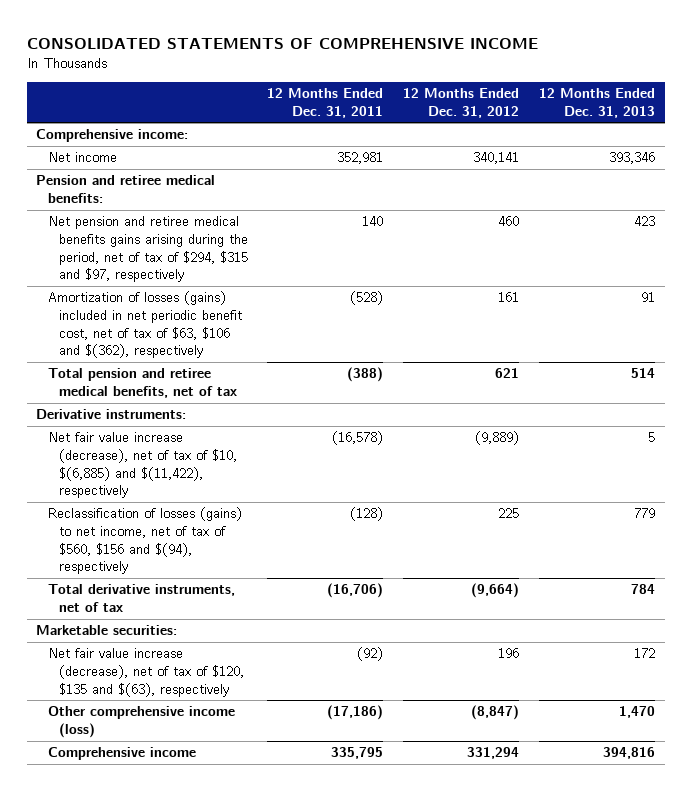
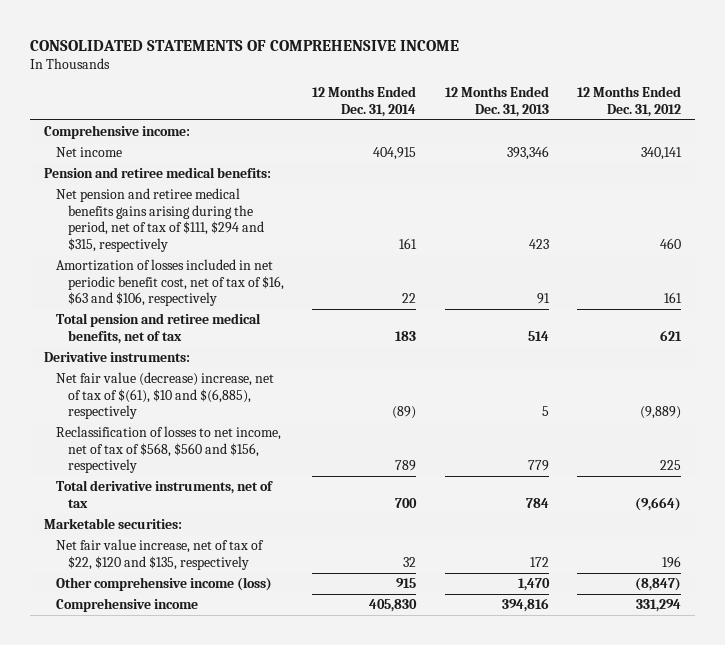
[267,88,384,118] 12 Months Ended Dec. 31, 2011 -> none
none -> [312,85,417,117] 12 Months Ended Dec. 31, 2014
[47,216,248,283] Net pension and retiree medical benefits gains arising during the period, net of tax of $294, $315 and $97, respectively -> [55,187,264,253] Net pension and retiree medical benefits gains arising during the period, net of tax of $111, $294 and $315, respectively
[47,291,242,359] Amortization of losses (gains) included in net periodic benefit cost, net of tax of $63, $106 and $(362), respectively -> [55,258,284,307] Amortization of losses included in net periodic benefit cost, net of tax of $16, $63 and $106, respectively
[47,432,237,499] Net fair value increase (decrease), net of tax of $10, $(6,885) and $(11,422), respectively -> [55,371,274,420] Net fair value (decrease) increase, net of tax of $(61), $10 and $(6,885), respectively
[47,507,242,575] Reclassification of losses (gains) to net income, net of tax of $560, $156 and $(94), respectively -> [55,425,281,474] Reclassification of losses to net income, net of tax of $568, $560 and $156, respectively
[47,648,244,697] Net fair value increase (decrease), net of tax of $120, $135 and $(63), respectively -> [55,538,264,570] Net fair value increase, net of tax of $22, $120 and $135, respectively

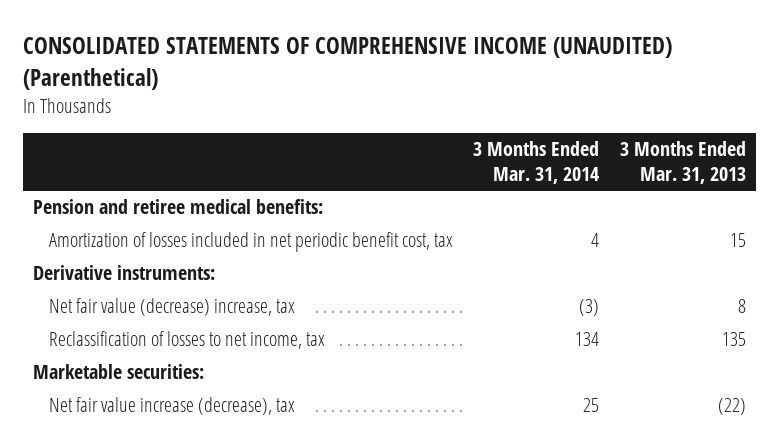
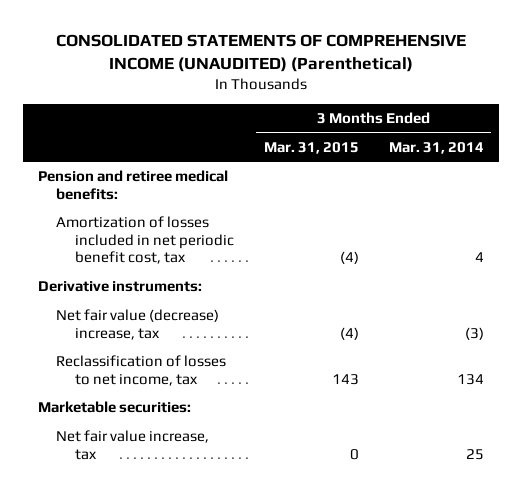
[619,141,746,185] 3 Months Ended Mar. 31, 2013 -> none
none -> [263,141,359,154] Mar. 31, 2015
[48,397,295,416] Net fair value increase (decrease), tax -> [56,430,210,460] Net fair value increase, tax

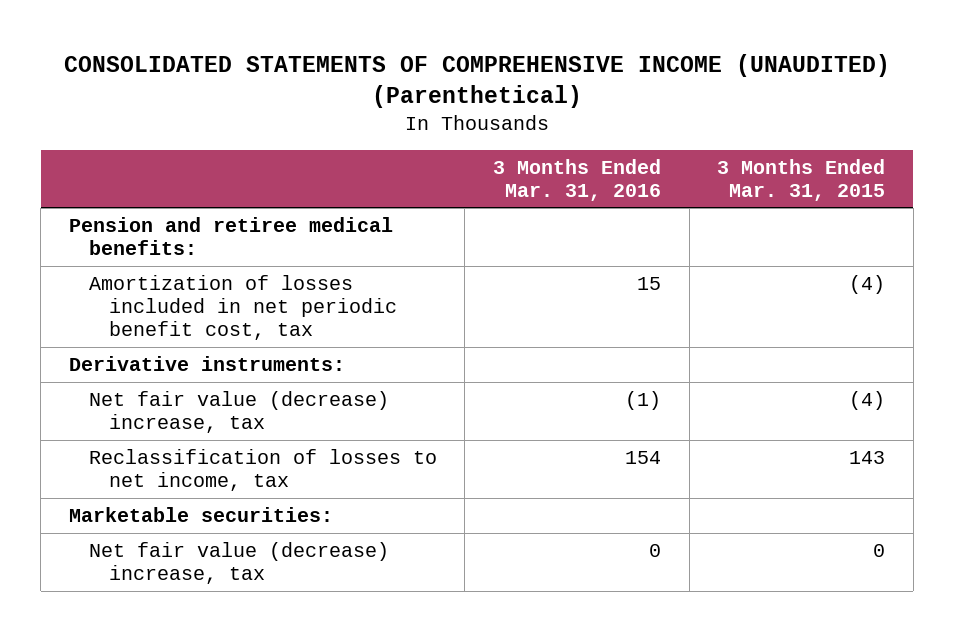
[388,141,484,154] Mar. 31, 2014 -> none
none -> [493,158,662,201] 3 Months Ended Mar. 31, 2016
[56,430,210,460] Net fair value increase, tax -> [88,541,389,584] Net fair value (decrease) increase, tax

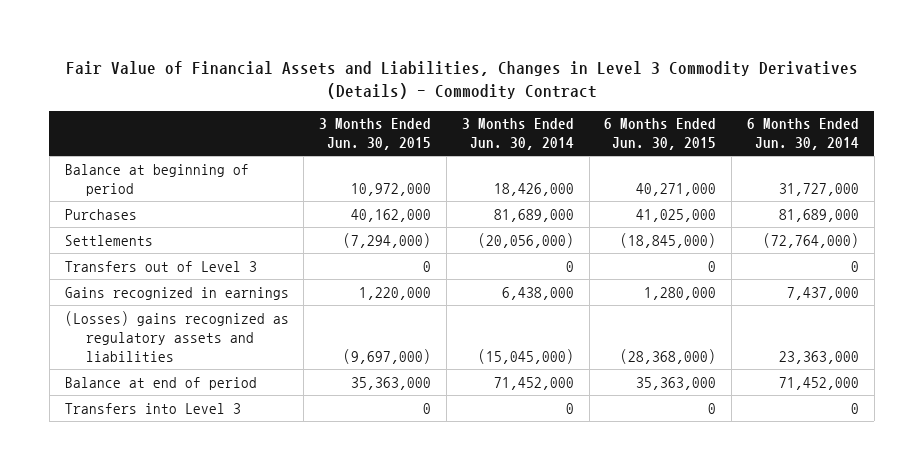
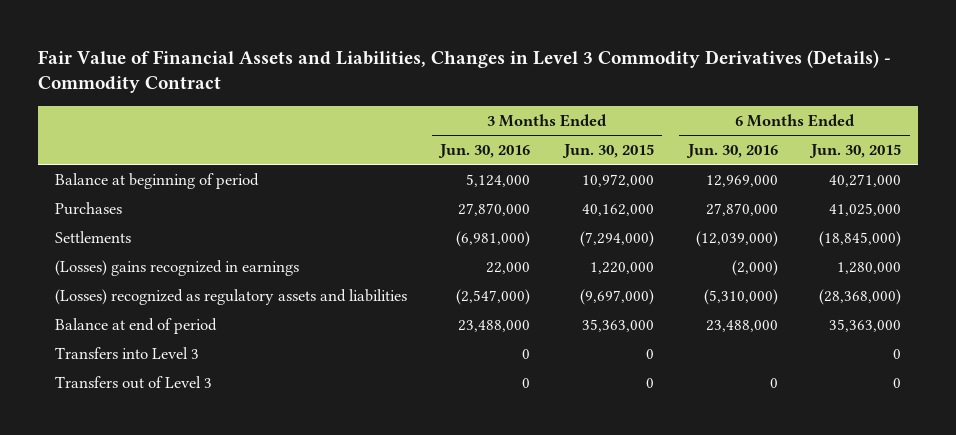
[461,118,574,151] 3 Months Ended Jun. 30, 2014 -> none
[746,118,859,151] 6 Months Ended Jun. 30, 2014 -> none
none -> [438,144,531,159] Jun. 30, 2016
none -> [685,144,778,159] Jun. 30, 2016
[64,286,289,300] Gains recognized in earnings -> [54,259,299,276] (Losses) gains recognized in earnings
[64,310,289,362] (Losses) gains recognized as regulatory assets and liabilities -> [54,288,407,305] (Losses) recognized as regulatory assets and liabilities
[64,260,257,272] Transfers out of Level 3 -> [54,375,212,389] Transfers out of Level 3

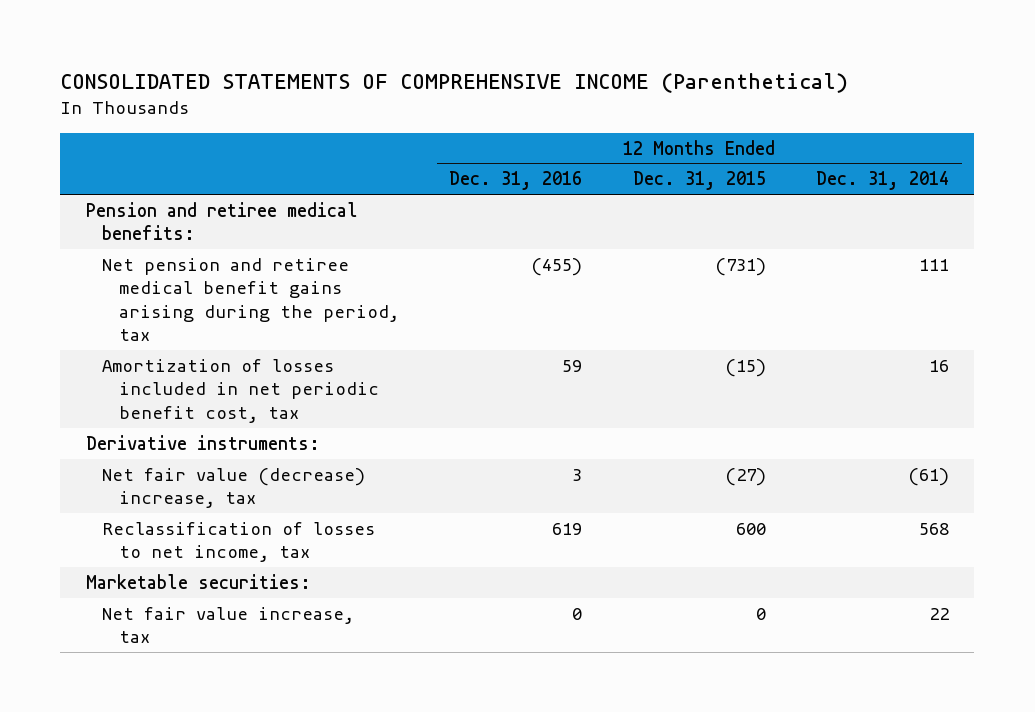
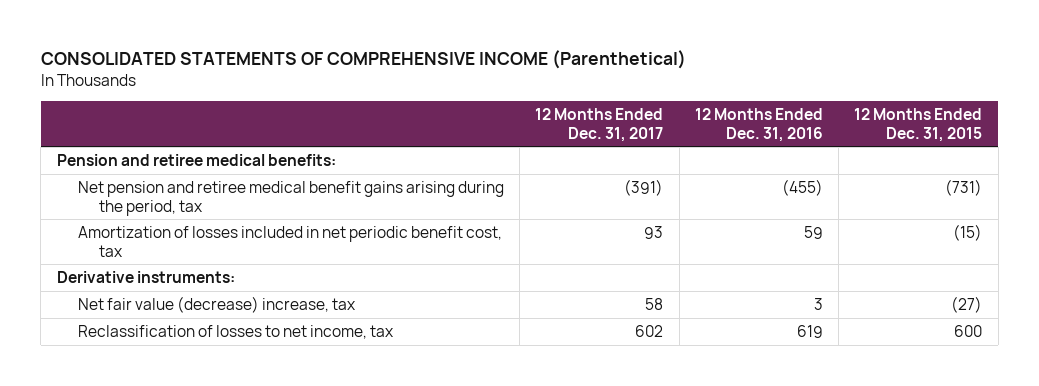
[816,171,950,191] Dec. 31, 2014 -> none
none -> [535,108,664,142] 12 Months Ended Dec. 31, 2017
[85,573,311,589] Marketable securities: -> none
[102,606,355,644] Net fair value increase, tax -> none

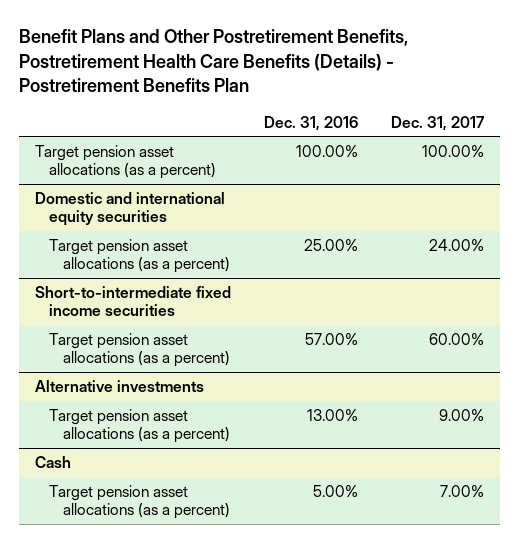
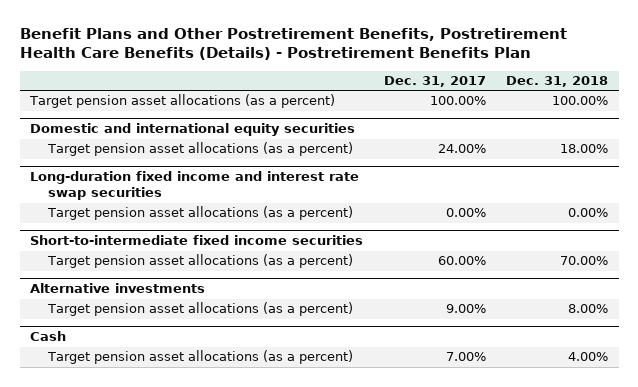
[264,115,359,131] Dec. 31, 2016 -> none
none -> [506,75,609,87] Dec. 31, 2018
none -> [30,171,360,201] Long-duration fixed income and interest rate swap securities
none -> [47,206,354,221] Target pension asset allocations (as a percent)

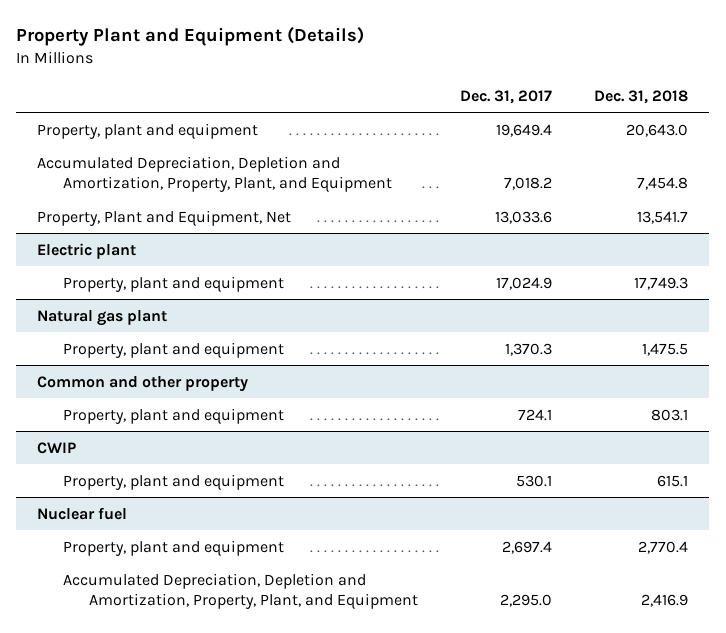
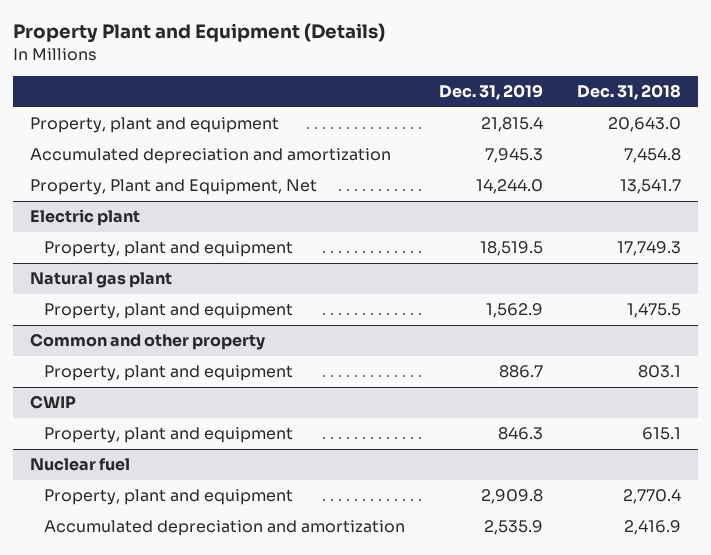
[460,89,553,104] Dec. 31, 2017 -> none
none -> [439,84,544,101] Dec. 31, 2019
[37,155,393,193] Accumulated Depreciation, Depletion and Amortization, Property, Plant, and Equipment -> [30,148,392,165] Accumulated depreciation and amortization
[63,572,418,610] Accumulated Depreciation, Depletion and Amortization, Property, Plant, and Equipment -> [44,520,406,537] Accumulated depreciation and amortization

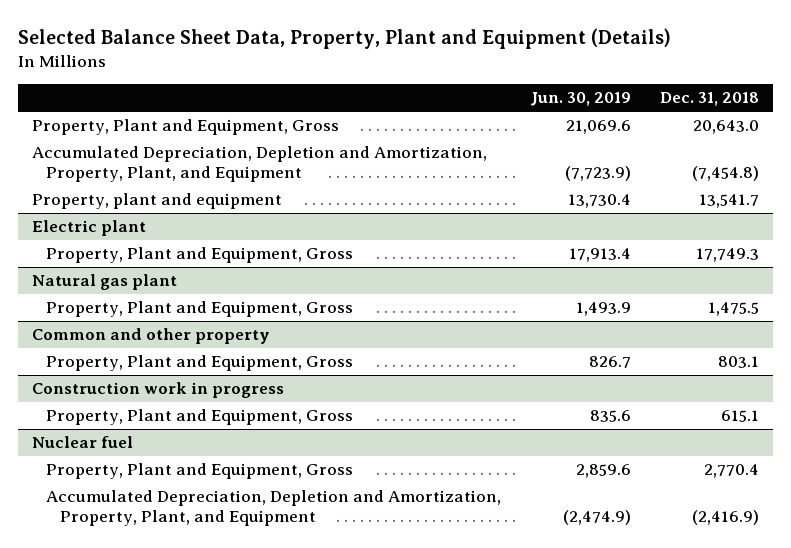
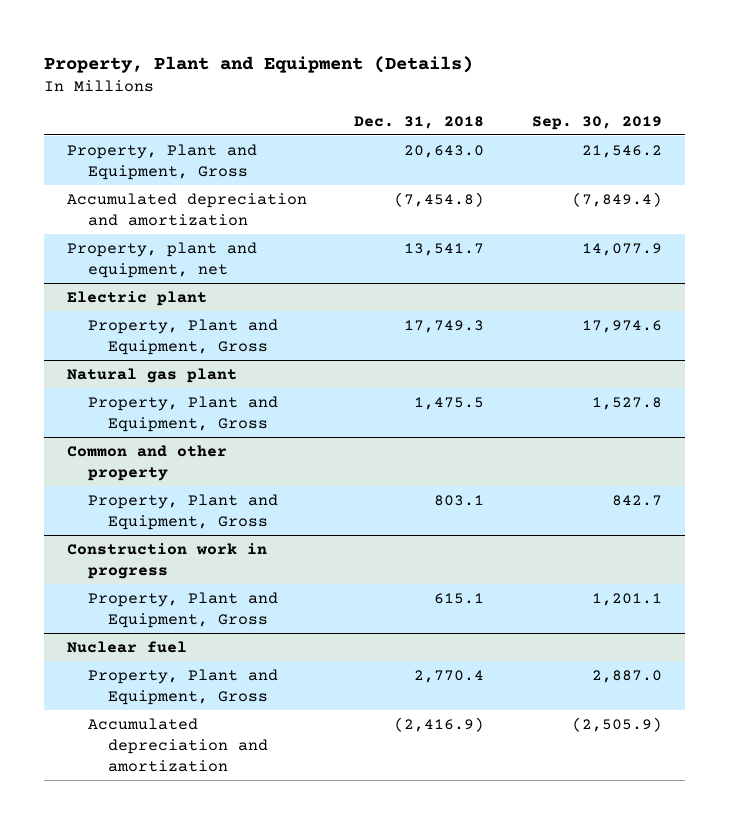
[18,28,672,50] Selected Balance Sheet Data, Property, Plant and Equipment (Details) -> [43,55,473,73] Property, Plant and Equipment (Details)
[529,92,631,107] Jun. 30, 2019 -> none
none -> [531,115,662,130] Sep. 30, 2019
[32,146,488,182] Accumulated Depreciation, Depletion and Amortization, Property, Plant, and Equipment -> [67,192,308,226] Accumulated depreciation and amortization
[32,193,283,210] Property, plant and equipment -> [67,241,258,278] Property, plant and equipment, net
[46,490,502,526] Accumulated Depreciation, Depletion and Amortization, Property, Plant, and Equipment -> [87,717,268,772] Accumulated depreciation and amortization

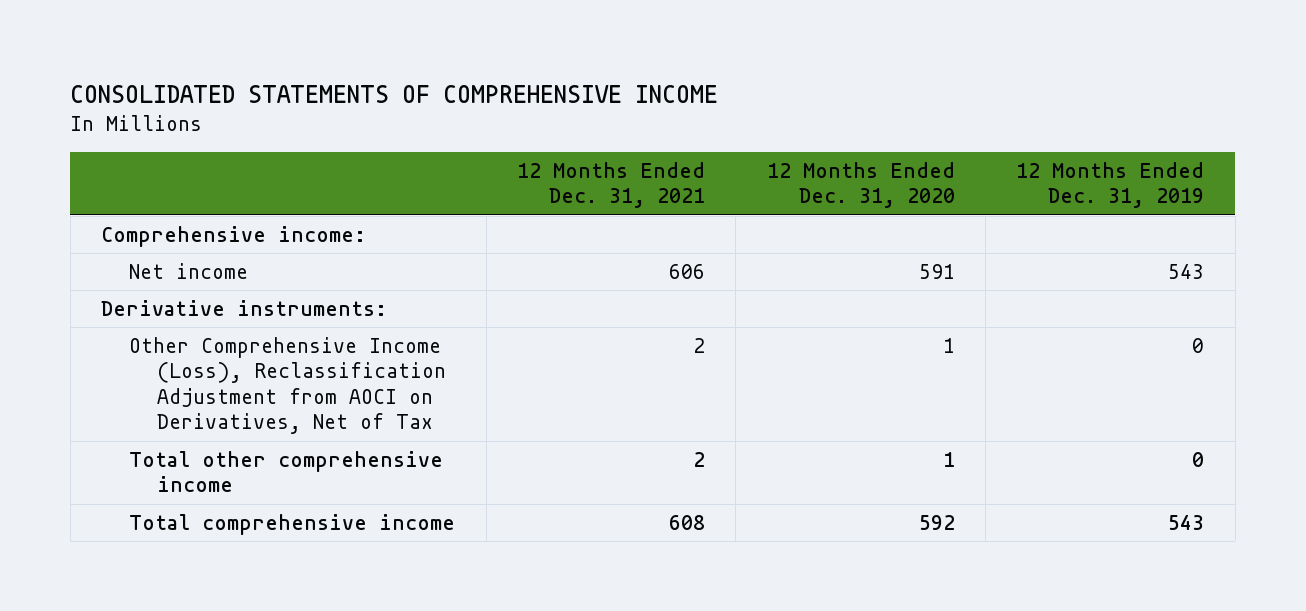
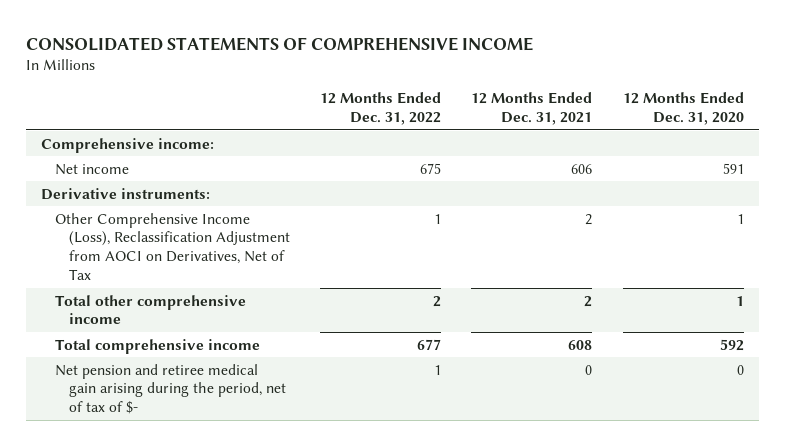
[1016,161,1205,209] 12 Months Ended Dec. 31, 2019 -> none
none -> [319,92,441,126] 12 Months Ended Dec. 31, 2022
none -> [54,363,286,415] Net pension and retiree medical gain arising during the period, net of tax of $-

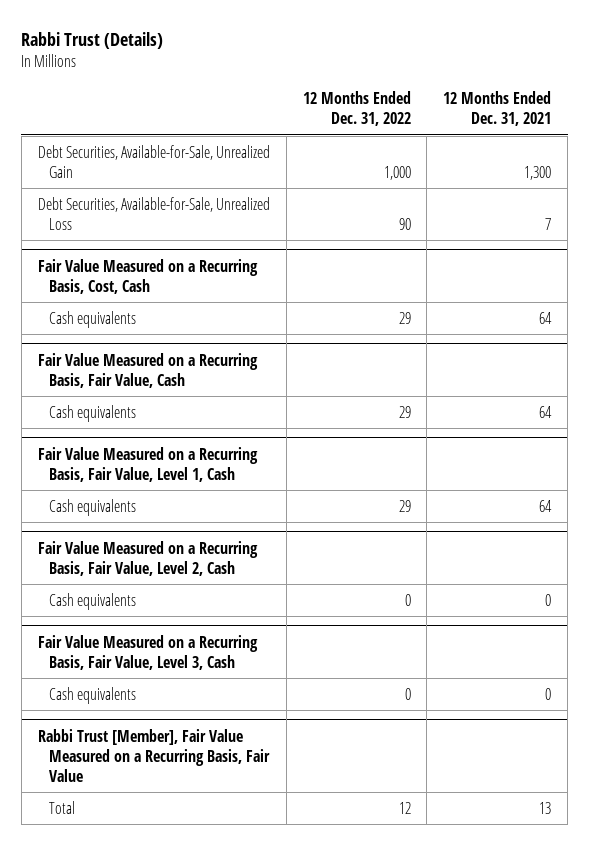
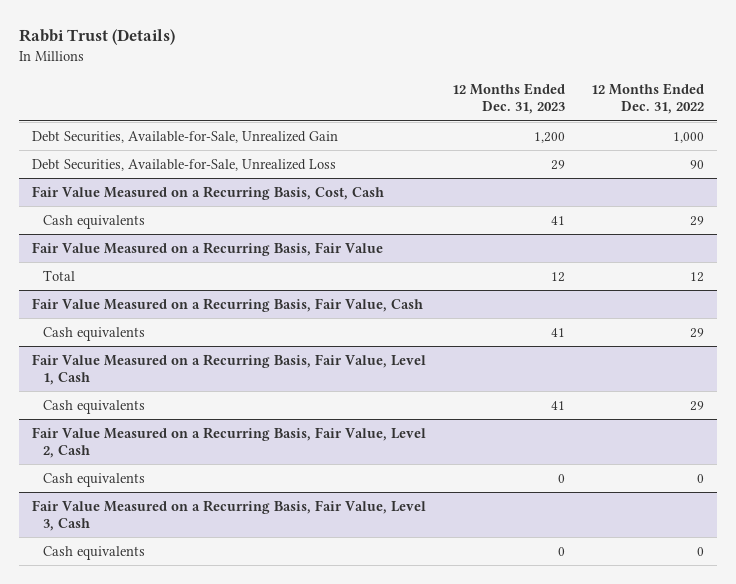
[443,90,552,126] 12 Months Ended Dec. 31, 2021 -> none
none -> [452,83,566,115] 12 Months Ended Dec. 31, 2023
none -> [31,241,383,256] Fair Value Measured on a Recurring Basis, Fair Value
none -> [42,269,75,281] Total
[37,728,270,782] Rabbi Trust [Member], Fair Value Measured on a Recurring Basis, Fair Value -> none
[48,800,75,814] Total -> none

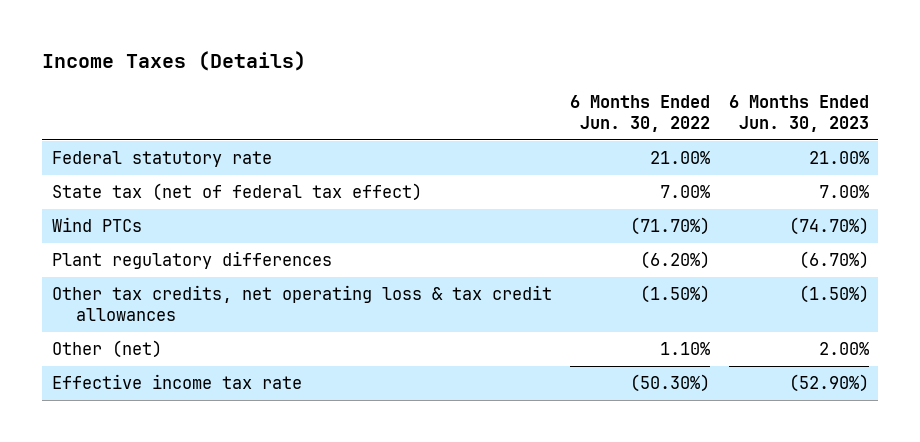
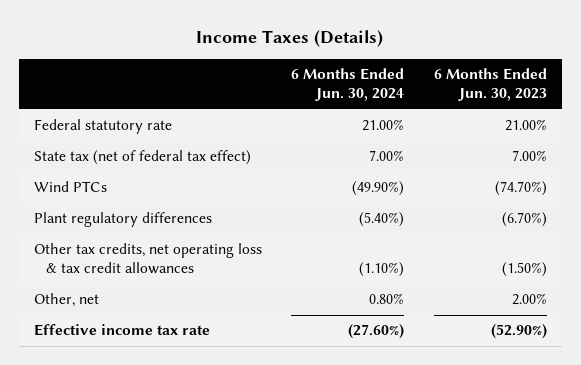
[570,95,711,133] 6 Months Ended Jun. 30, 2022 -> none
none -> [291,68,405,102] 6 Months Ended Jun. 30, 2024
[51,339,162,358] Other (net) -> [33,293,99,308] Other, net

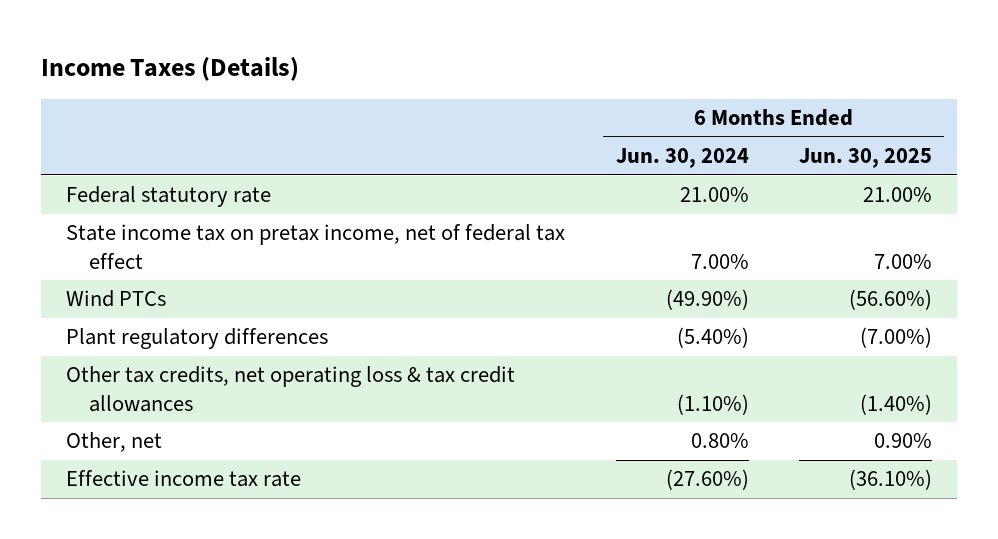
[434,68,548,102] 6 Months Ended Jun. 30, 2023 -> none
none -> [798,148,932,169] Jun. 30, 2025
[33,150,251,166] State tax (net of federal tax effect) -> [66,224,566,269] State income tax on pretax income, net of federal tax effect

